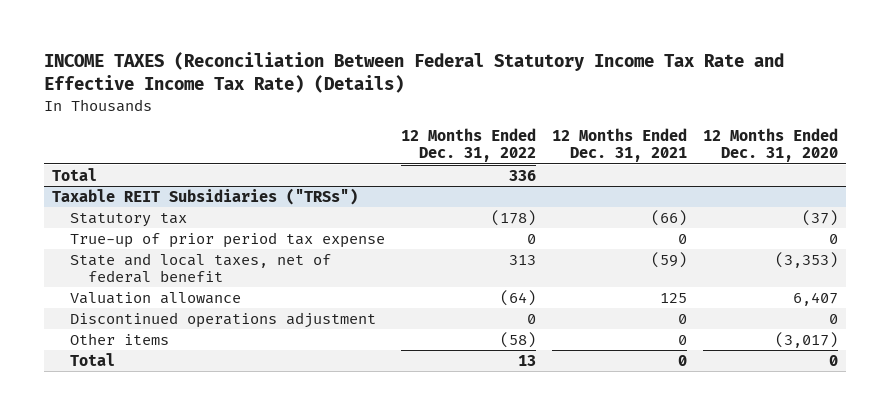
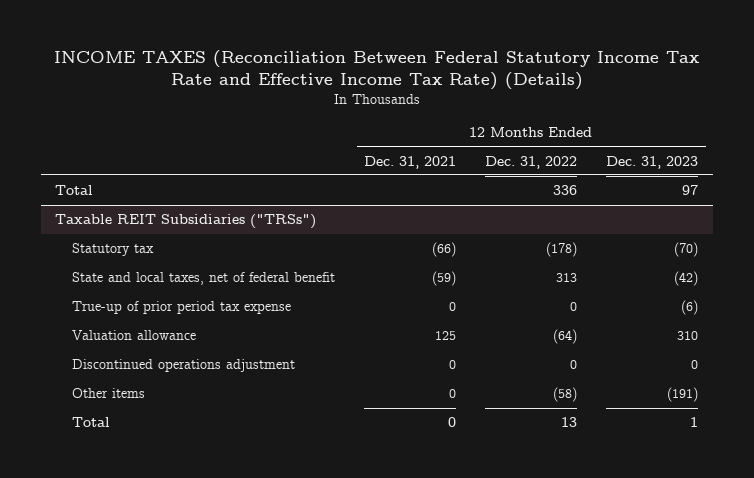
[702,128,838,163] 12 Months Ended Dec. 31, 2020 -> none
none -> [606,155,699,169] Dec. 31, 2023
[70,231,386,248] True-up of prior period tax expense -> [71,301,291,315] True-up of prior period tax expense

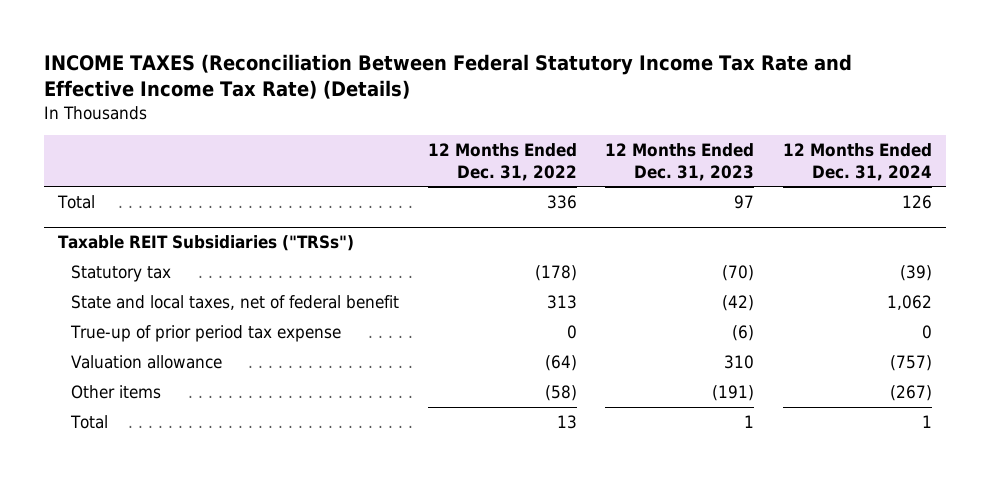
[363,155,456,169] Dec. 31, 2021 -> none
none -> [782,143,932,181] 12 Months Ended Dec. 31, 2024
[71,359,295,373] Discontinued operations adjustment -> none

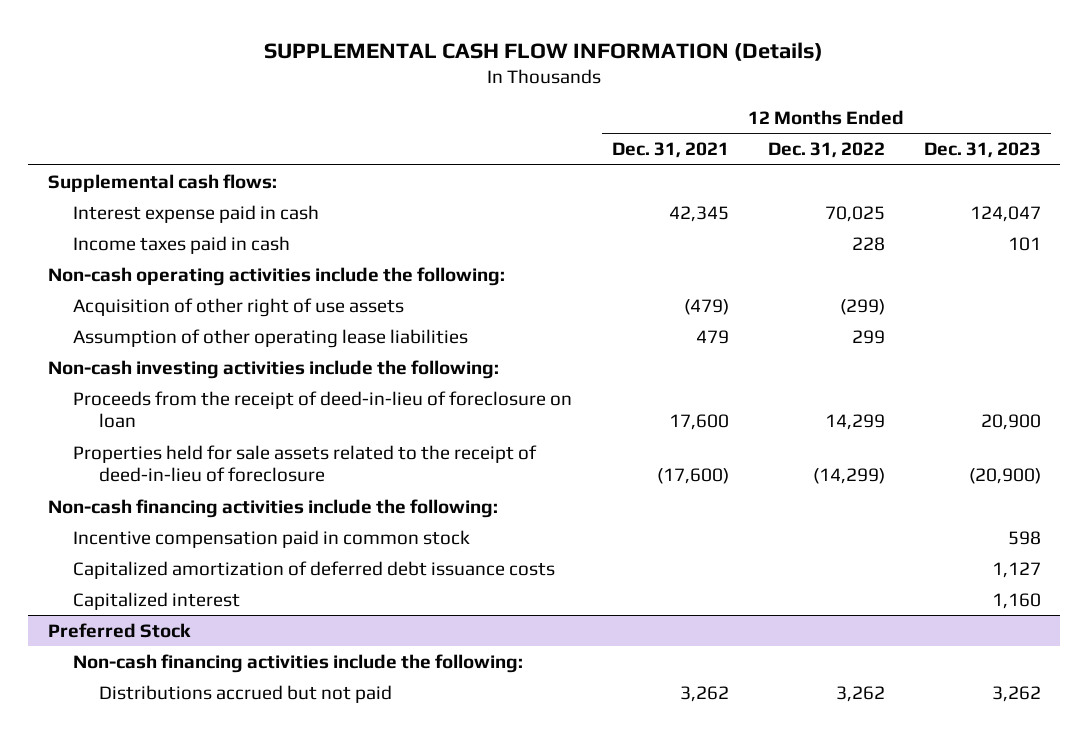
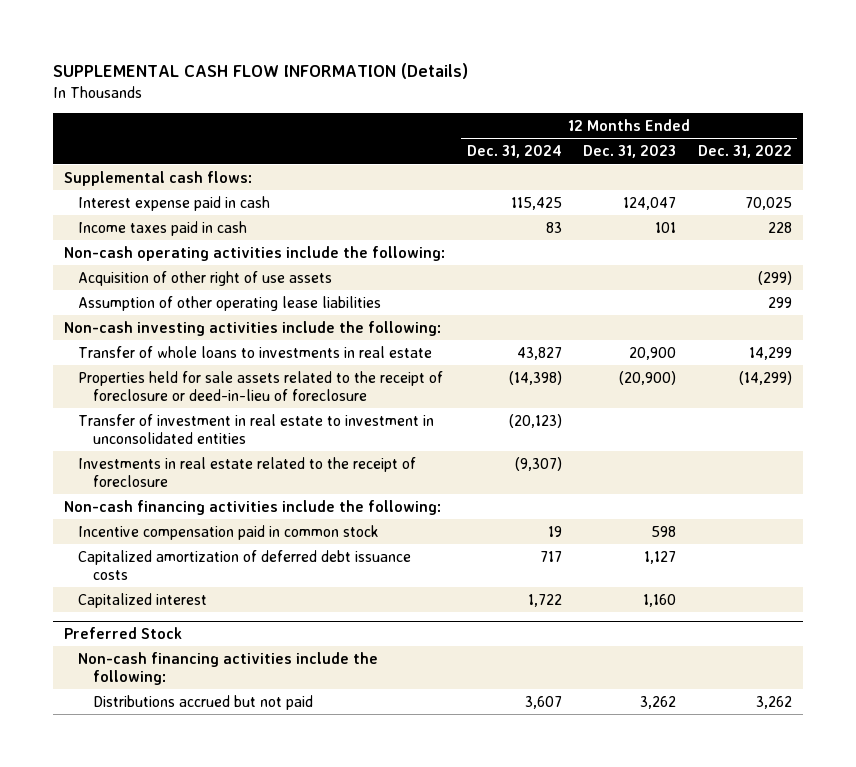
[611,142,729,159] Dec. 31, 2021 -> none
none -> [466,145,562,159] Dec. 31, 2024
[73,390,573,429] Proceeds from the receipt of deed-in-lieu of foreclosure on loan -> [78,345,433,358] Transfer of whole loans to investments in real estate
[73,444,538,483] Properties held for sale assets related to the receipt of deed-in-lieu of foreclosure -> [78,370,444,401] Properties held for sale assets related to the receipt of foreclosure or deed-in-lieu of foreclosure
none -> [78,413,435,444] Transfer of investment in real estate to investment in unconsolidated entities
none -> [78,456,417,487] Investments in real estate related to the receipt of foreclosure

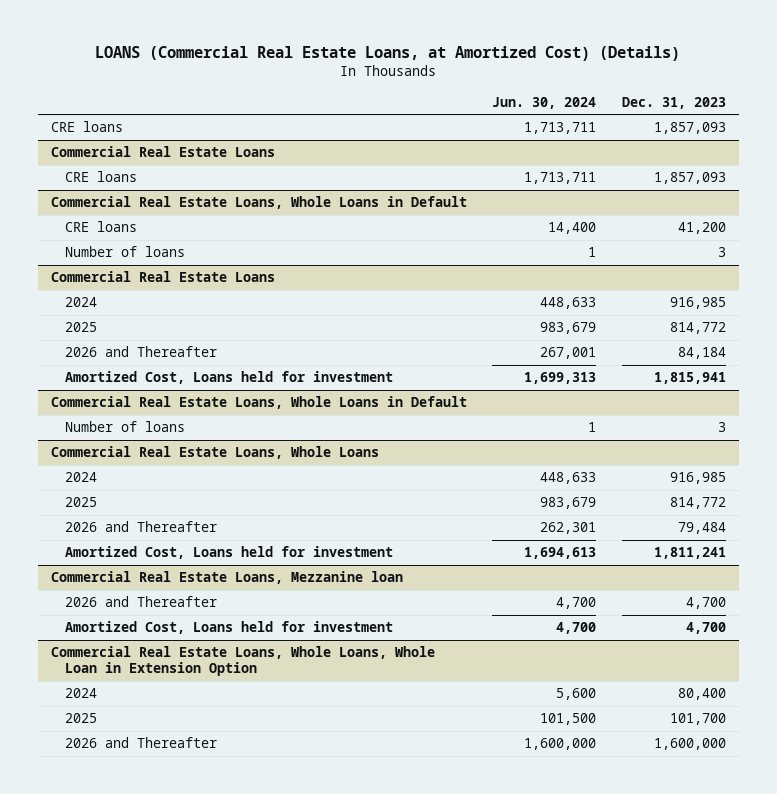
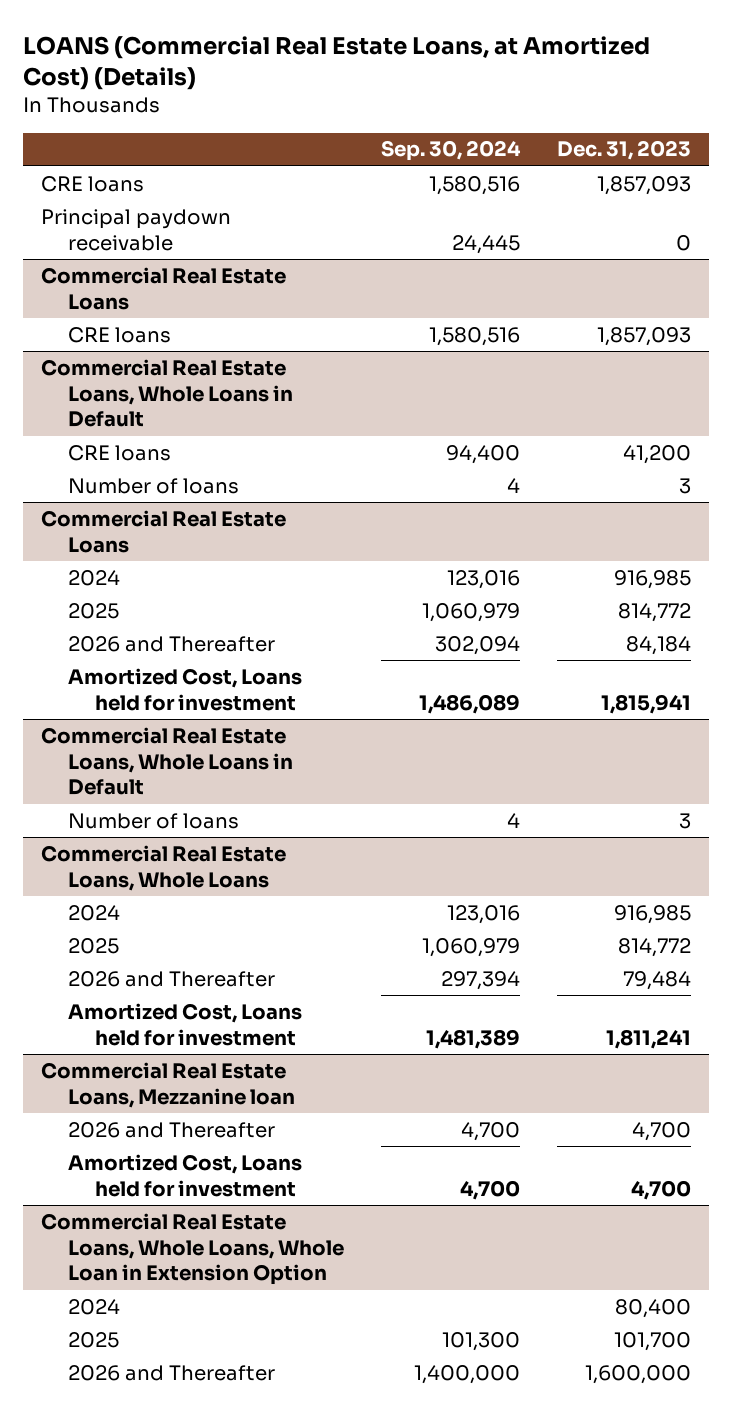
[492,96,597,109] Jun. 30, 2024 -> none
none -> [380,140,521,162] Sep. 30, 2024
none -> [41,208,232,251] Principal paydown receivable

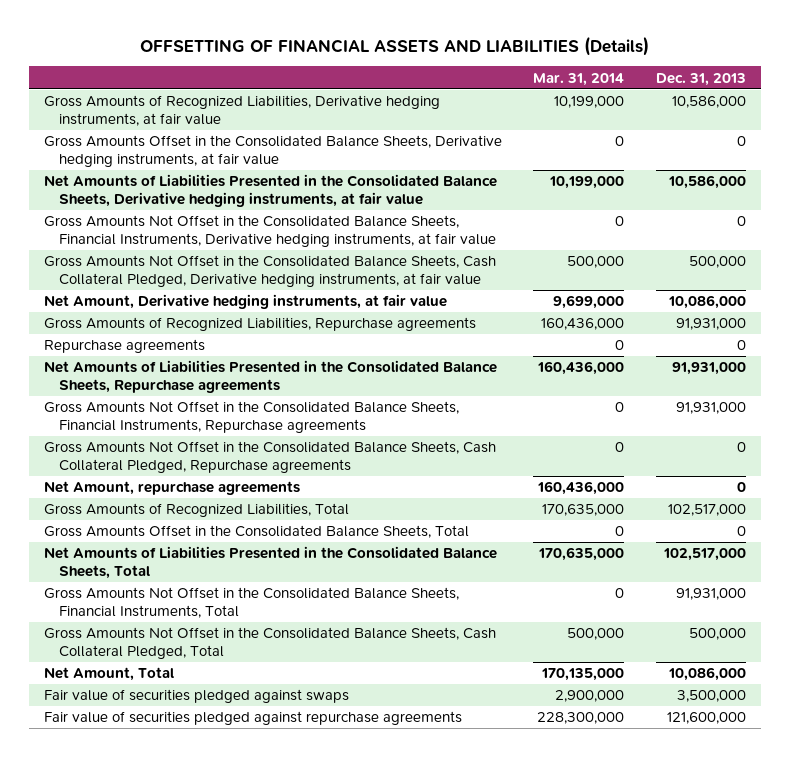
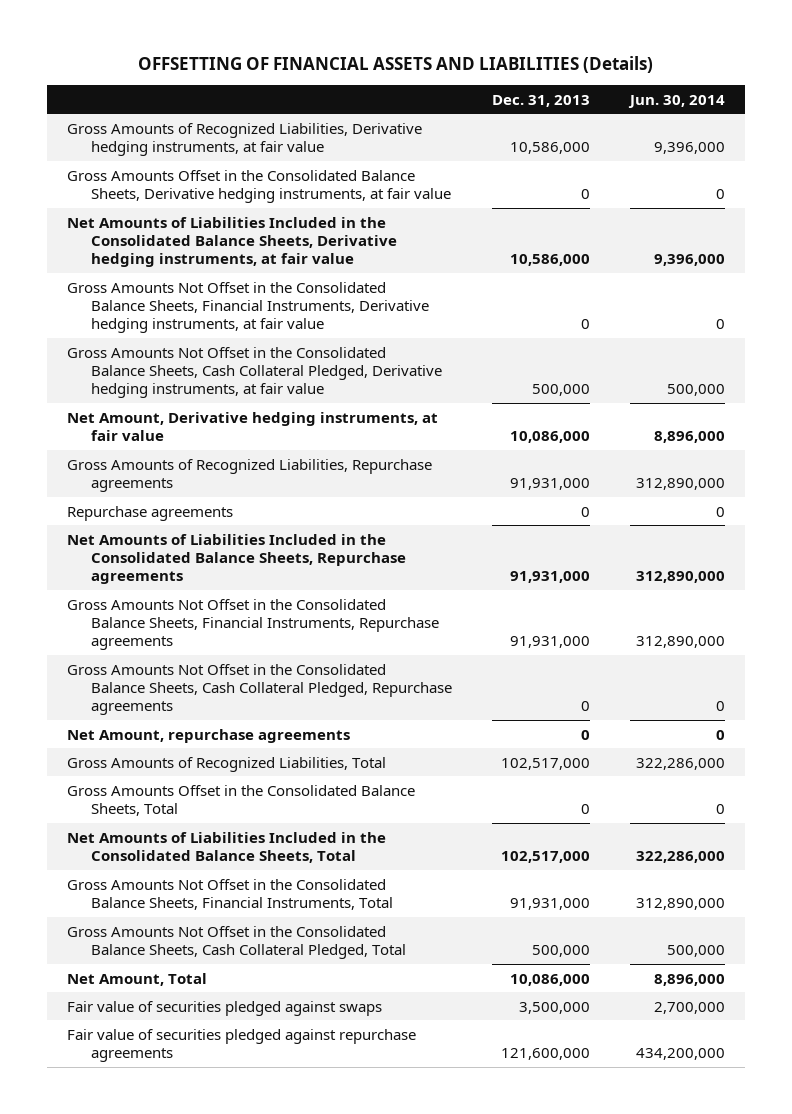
[533,72,625,86] Mar. 31, 2014 -> none
none -> [628,94,726,108] Jun. 30, 2014
[44,174,498,208] Net Amounts of Liabilities Presented in the Consolidated Balance Sheets, Derivative hedging instruments, at fair value -> [66,216,397,268] Net Amounts of Liabilities Included in the Consolidated Balance Sheets, Derivative hedging instruments, at fair value
[44,360,498,394] Net Amounts of Liabilities Presented in the Consolidated Balance Sheets, Repurchase agreements -> [66,533,406,585] Net Amounts of Liabilities Included in the Consolidated Balance Sheets, Repurchase agreements
[44,546,498,580] Net Amounts of Liabilities Presented in the Consolidated Balance Sheets, Total -> [66,831,386,863] Net Amounts of Liabilities Included in the Consolidated Balance Sheets, Total

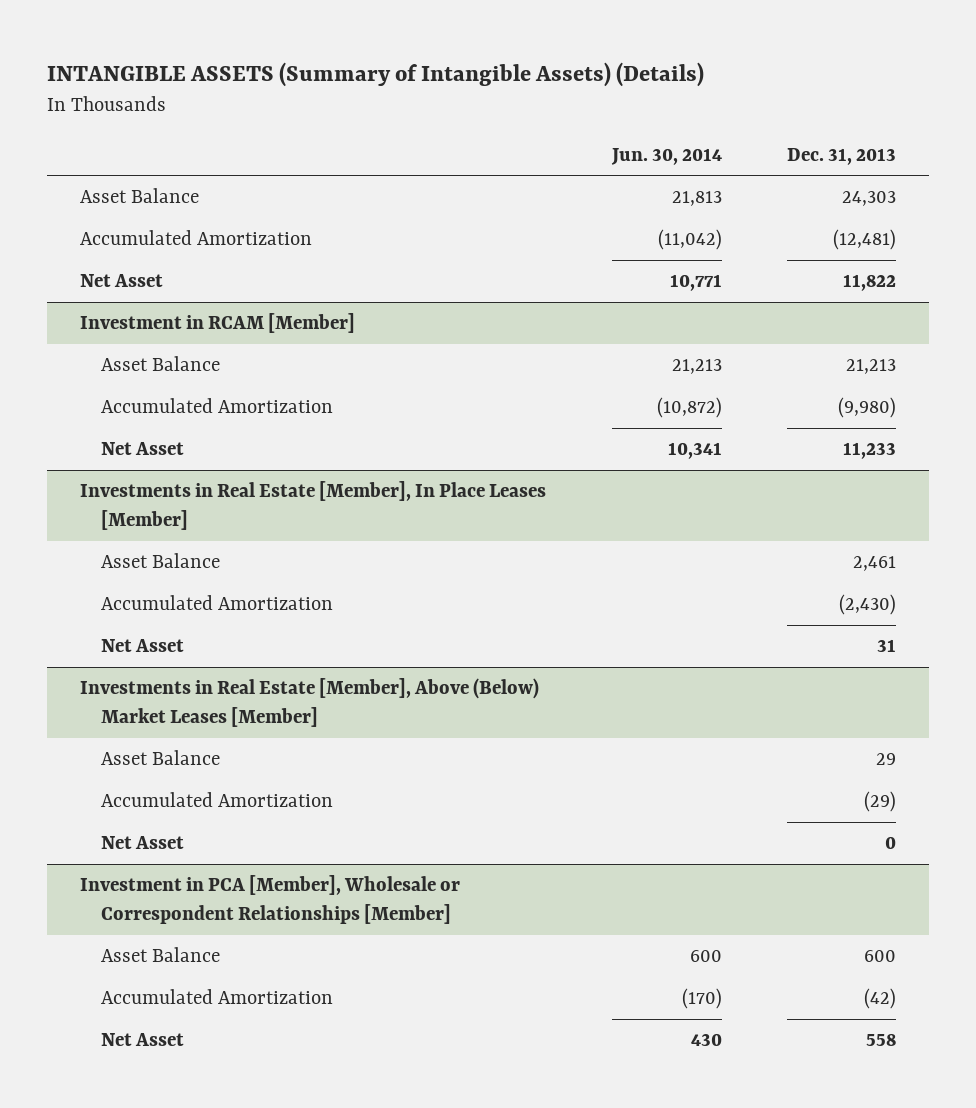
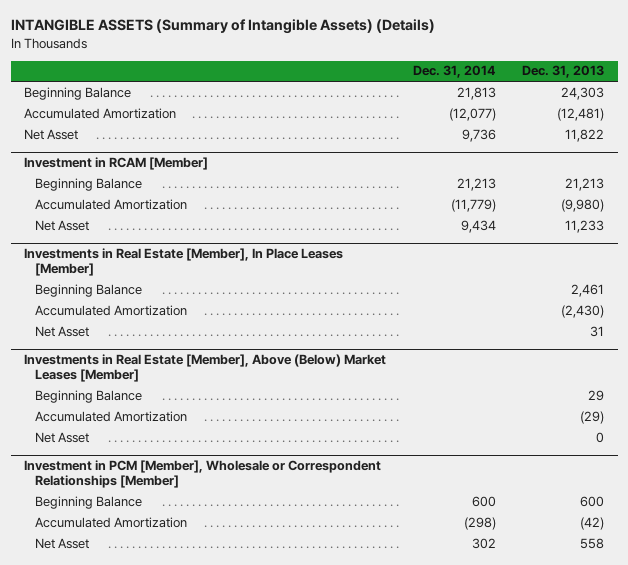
[610,147,722,165] Jun. 30, 2014 -> none
none -> [412,65,496,79] Dec. 31, 2014
[79,188,199,204] Asset Balance -> [23,86,131,100] Beginning Balance
[101,356,221,372] Asset Balance -> [34,177,142,191] Beginning Balance
[101,553,221,569] Asset Balance -> [34,283,142,297] Beginning Balance
[101,750,221,766] Asset Balance -> [34,389,142,403] Beginning Balance
[79,875,460,924] Investment in PCA [Member], Wholesale or Correspondent Relationships [Member] -> [23,460,381,489] Investment in PCM [Member], Wholesale or Correspondent Relationships [Member]
[101,947,221,963] Asset Balance -> [34,495,142,509] Beginning Balance

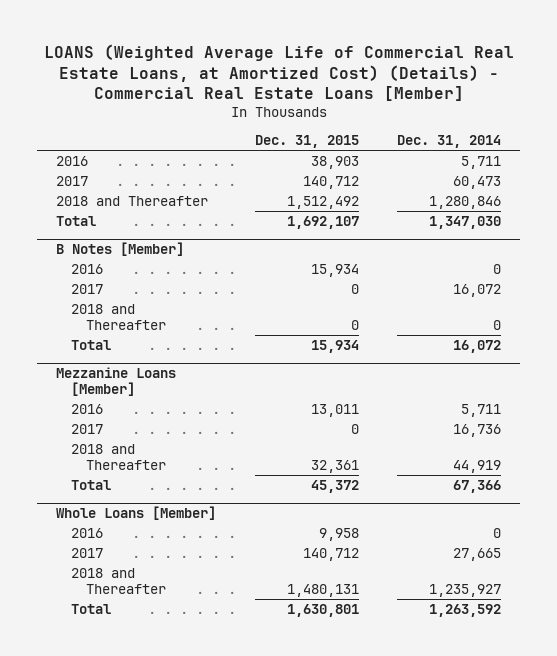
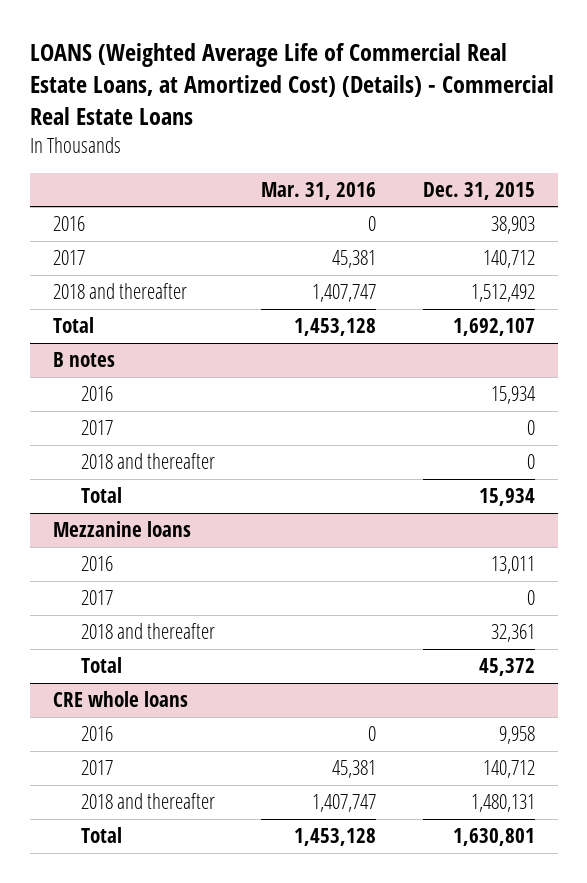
[43,43,514,102] LOANS (Weighted Average Life of Commercial Real Estate Loans, at Amortized Cost) (Details) - Commercial Real Estate Loans [Member] -> [29,43,554,125] LOANS (Weighted Average Life of Commercial Real Estate Loans, at Amortized Cost) (Details) - Commercial Real Estate Loans
[396,135,501,149] Dec. 31, 2014 -> none
none -> [261,181,377,200] Mar. 31, 2016
[56,195,209,206] 2018 and Thereafter -> [52,283,187,300] 2018 and thereafter
[56,241,185,256] B Notes [Member] -> [52,352,115,368] B notes
[71,303,166,330] 2018 and Thereafter -> [80,453,215,470] 2018 and thereafter
[56,366,177,396] Mezzanine Loans [Member] -> [52,521,191,538] Mezzanine loans
[71,443,166,470] 2018 and Thereafter -> [80,623,215,640] 2018 and thereafter
[56,505,217,520] Whole Loans [Member] -> [52,691,188,708] CRE whole loans
[71,567,166,594] 2018 and Thereafter -> [80,793,215,810] 2018 and thereafter

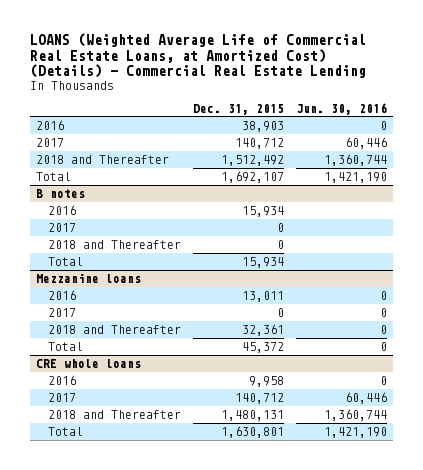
[29,43,554,125] LOANS (Weighted Average Life of Commercial Real Estate Loans, at Amortized Cost) (Details) - Commercial Real Estate Loans -> [29,33,366,79] LOANS (Weighted Average Life of Commercial Real Estate Loans, at Amortized Cost) (Details) - Commercial Real Estate Lending
[261,181,377,200] Mar. 31, 2016 -> none
none -> [295,102,387,115] Jun. 30, 2016
[52,283,187,300] 2018 and thereafter -> [35,154,169,164] 2018 and Thereafter
[80,453,215,470] 2018 and thereafter -> [47,239,181,249] 2018 and Thereafter
[80,623,215,640] 2018 and thereafter -> [47,324,181,334] 2018 and Thereafter
[80,793,215,810] 2018 and thereafter -> [47,409,181,419] 2018 and Thereafter

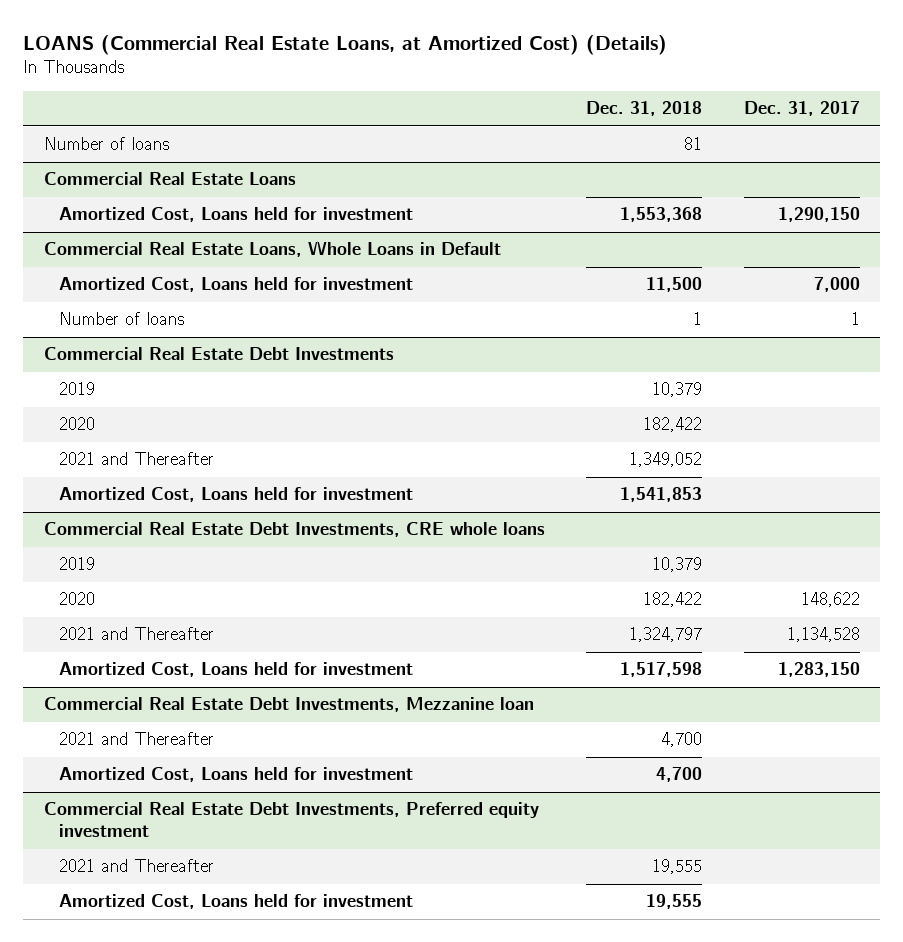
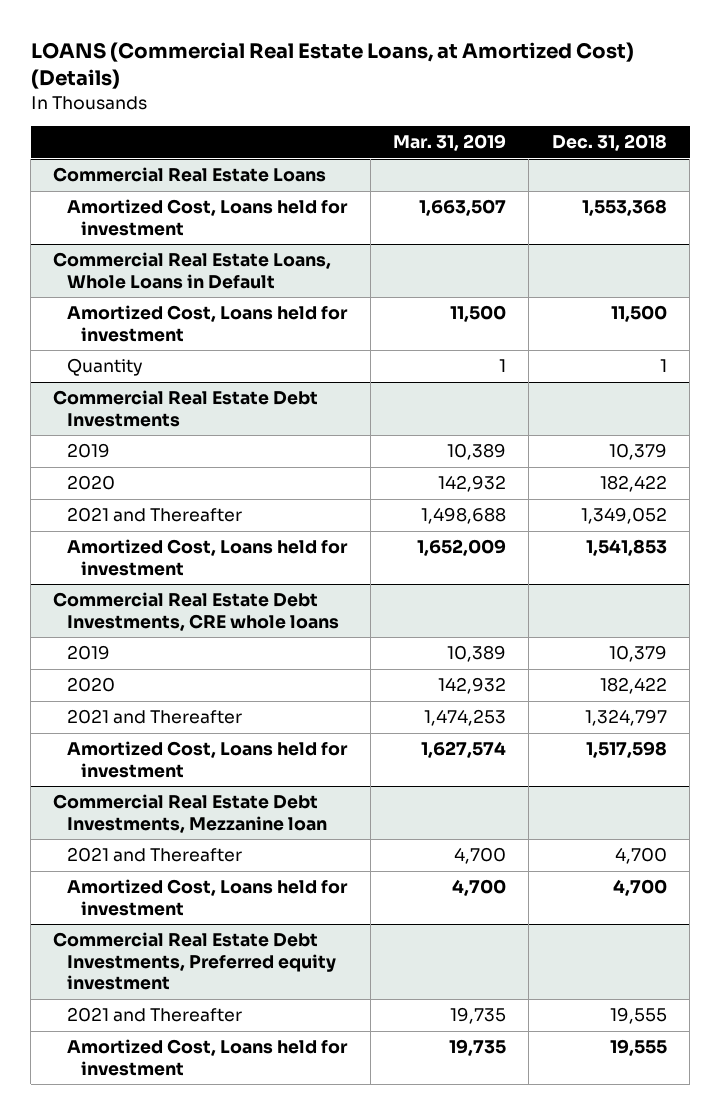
[743,101,860,117] Dec. 31, 2017 -> none
none -> [393,134,507,152] Mar. 31, 2019
[43,137,169,151] Number of loans -> none
[58,312,184,326] Number of loans -> [67,358,144,377] Quantity

